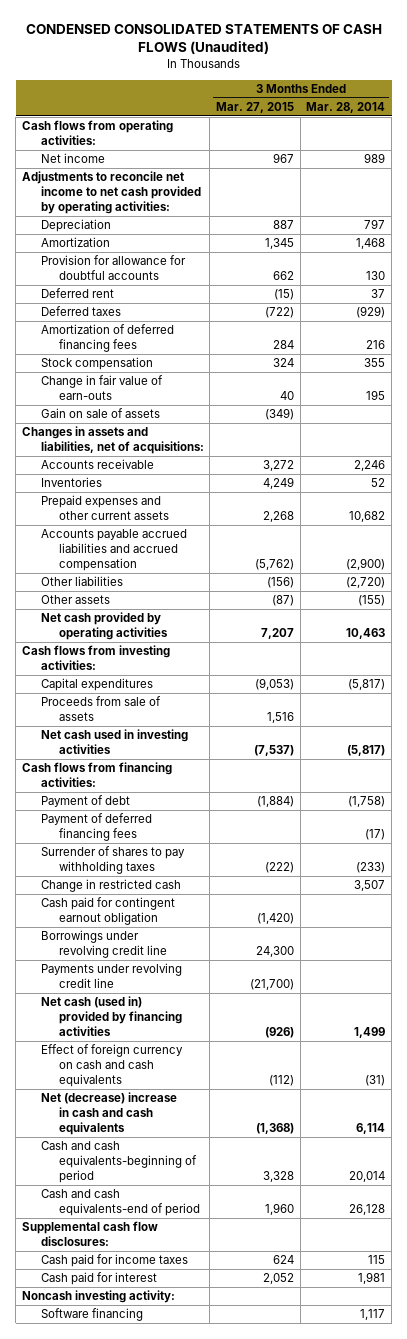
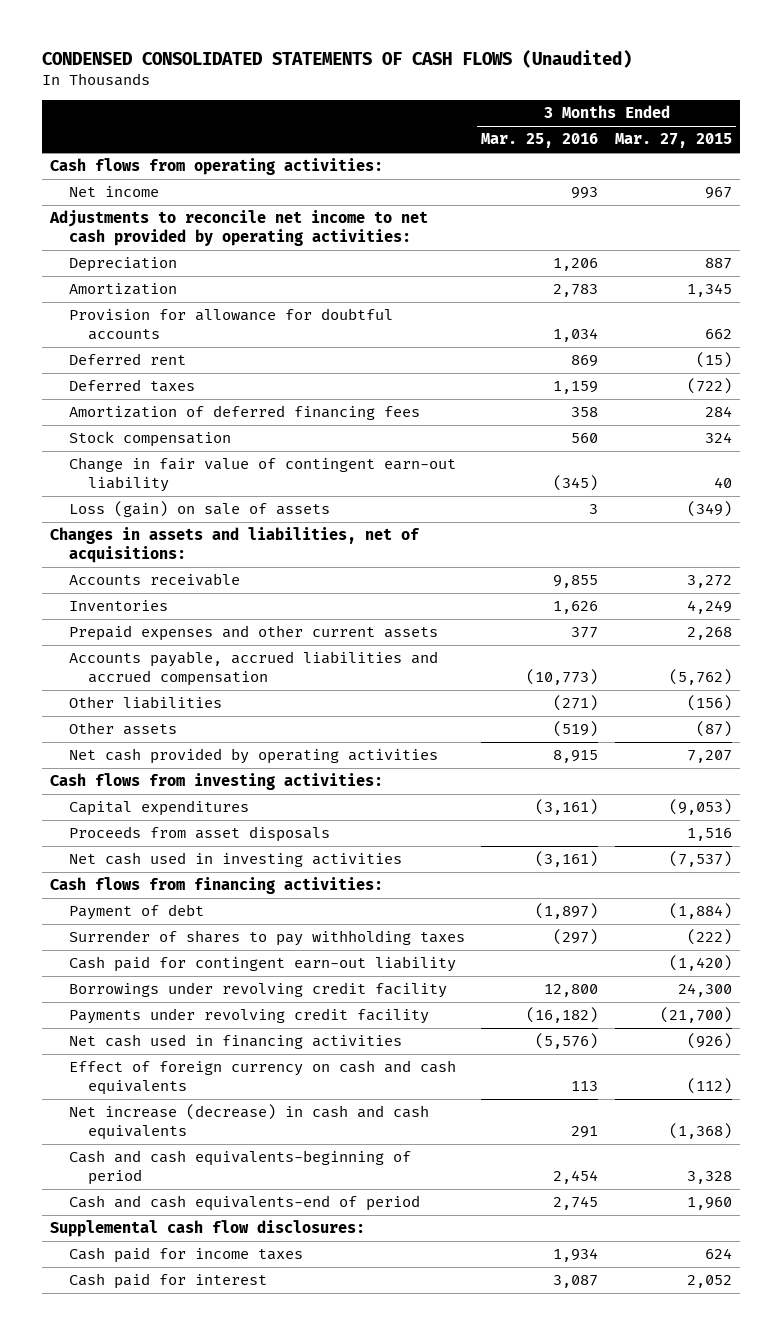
[306,101,386,113] Mar. 28, 2014 -> none
none -> [481,133,599,149] Mar. 25, 2016
[40,375,163,401] Change in fair value of earn-outs -> [69,457,457,493] Change in fair value of contingent earn-out liability
[40,408,160,419] Gain on sale of assets -> [69,501,331,518] Loss (gain) on sale of assets
[40,529,187,572] Accounts payable accrued liabilities and accrued compensation -> [69,651,439,687] Accounts payable, accrued liabilities and accrued compensation
[40,696,161,722] Proceeds from sale of assets -> [69,826,331,843] Proceeds from asset disposals
[40,813,152,842] Payment of deferred financing fees -> none
[40,879,181,893] Change in restricted cash -> none
[40,897,175,926] Cash paid for contingent earnout obligation -> [69,956,457,973] Cash paid for contingent earn-out liability
[40,930,168,959] Borrowings under revolving credit line -> [69,982,448,999] Borrowings under revolving credit facility
[40,963,182,989] Payments under revolving credit line -> [69,1008,430,1025] Payments under revolving credit facility
[40,996,183,1037] Net cash (used in) provided by financing activities -> [69,1034,403,1050] Net cash used in financing activities
[40,1092,177,1136] Net (decrease) increase in cash and cash equivalents -> [69,1104,430,1141] Net increase (decrease) in cash and cash equivalents
[21,1290,175,1304] Noncash investing activity: -> none
[40,1308,143,1322] Software financing -> none

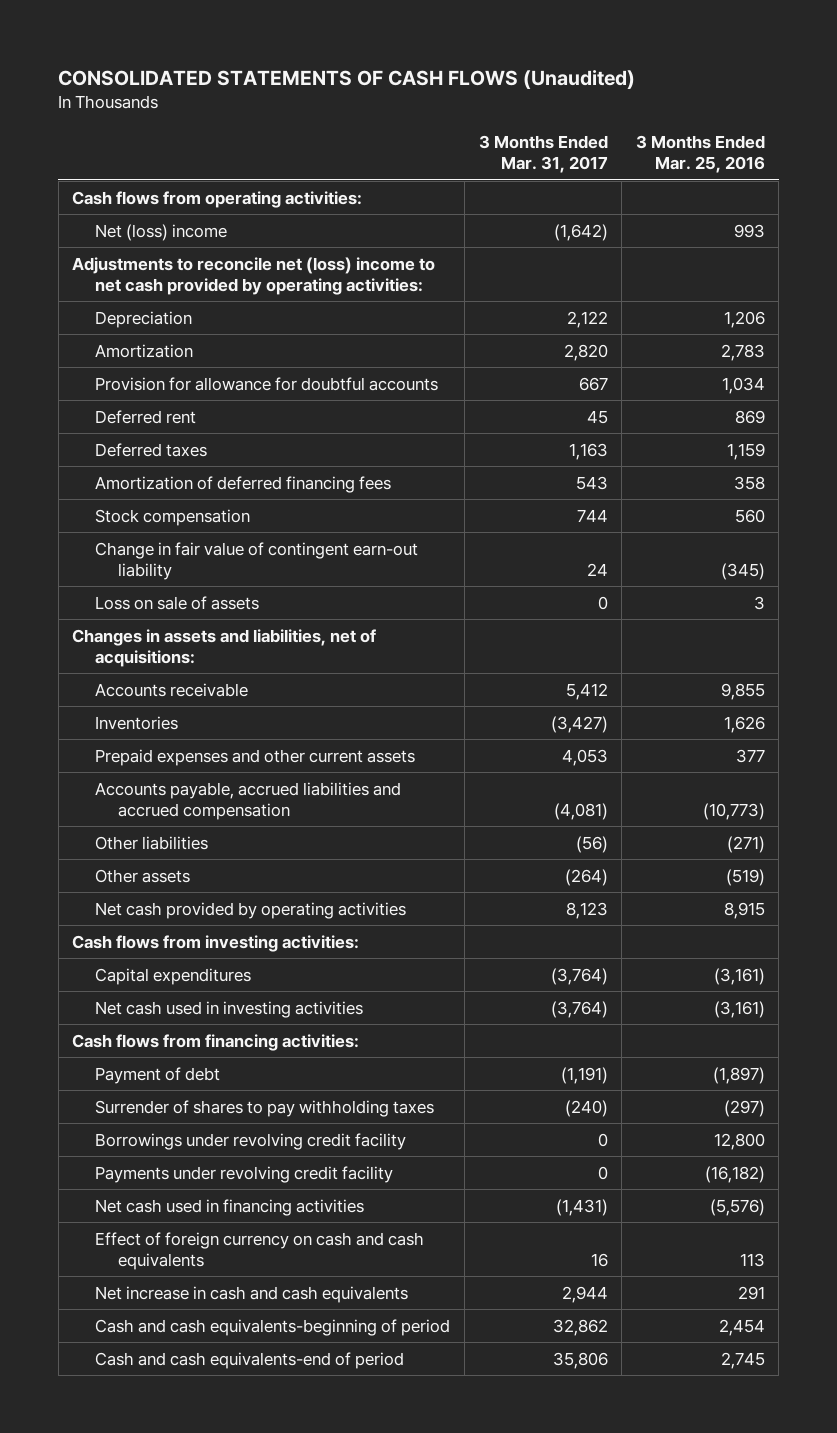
[41,49,632,68] CONDENSED CONSOLIDATED STATEMENTS OF CASH FLOWS (Unaudited) -> [58,69,636,89] CONSOLIDATED STATEMENTS OF CASH FLOWS (Unaudited)
[614,133,732,149] Mar. 27, 2015 -> none
none -> [478,134,608,174] 3 Months Ended Mar. 31, 2017
[69,186,160,198] Net income -> [95,223,228,241] Net (loss) income
[48,210,428,247] Adjustments to reconcile net income to net cash provided by operating activities: -> [72,256,436,295] Adjustments to reconcile net (loss) income to net cash provided by operating activities:
[69,501,331,518] Loss (gain) on sale of assets -> [95,595,260,610] Loss on sale of assets
[69,826,331,843] Proceeds from asset disposals -> none
[69,956,457,973] Cash paid for contingent earn-out liability -> none
[69,1104,430,1141] Net increase (decrease) in cash and cash equivalents -> [95,1285,409,1303] Net increase in cash and cash equivalents
[49,1220,365,1238] Supplemental cash flow disclosures: -> none
[69,1247,304,1264] Cash paid for income taxes -> none
[69,1273,268,1290] Cash paid for interest -> none

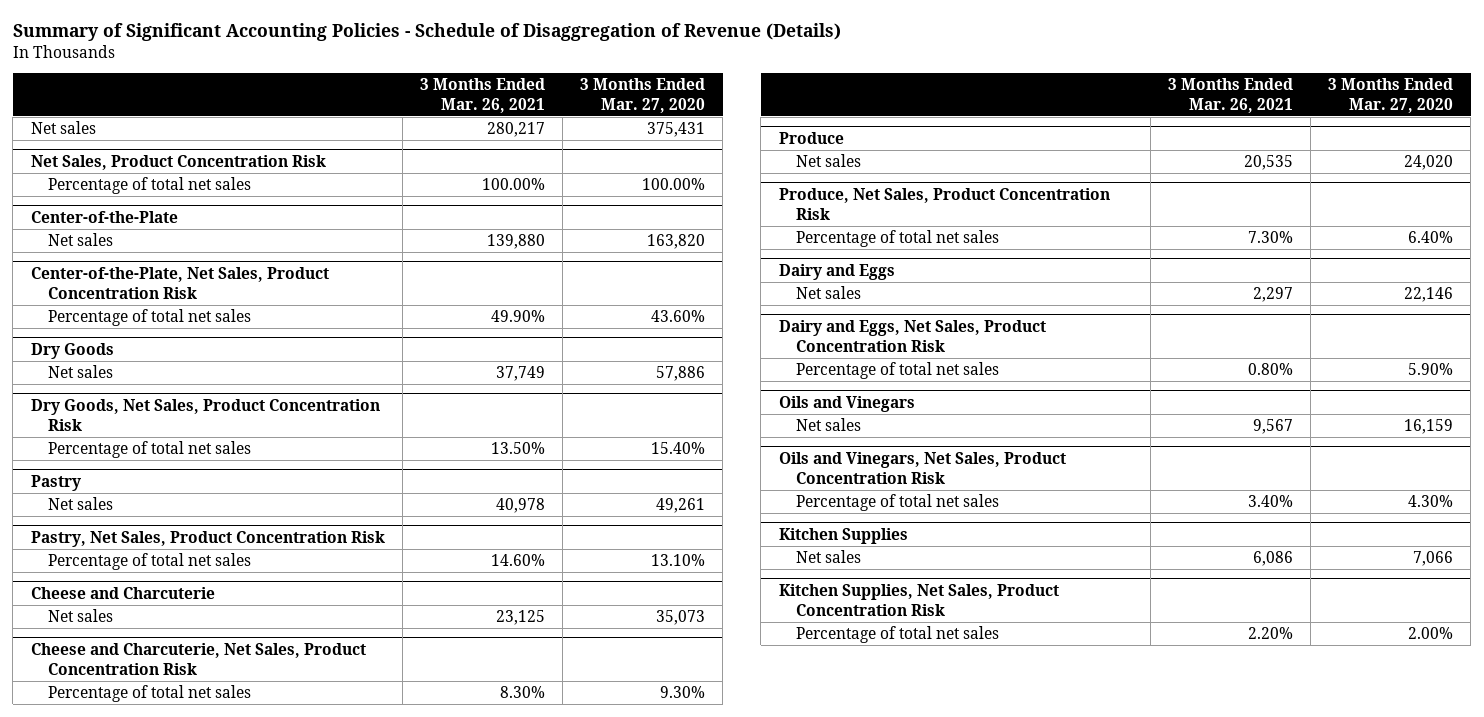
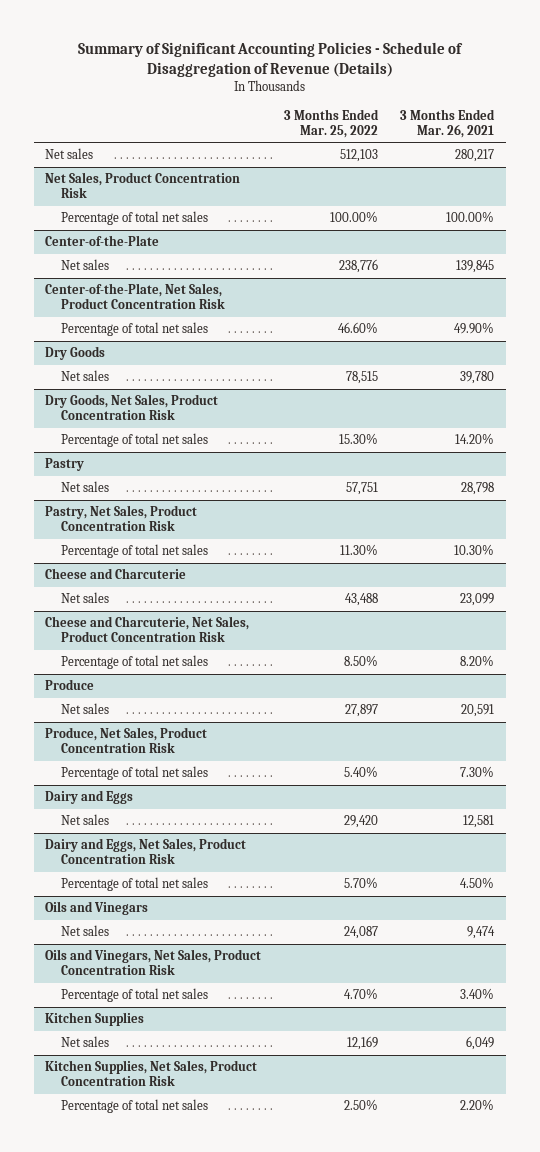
[579,78,705,113] 3 Months Ended Mar. 27, 2020 -> none
none -> [283,109,379,138] 3 Months Ended Mar. 25, 2022
[486,234,545,250] 139,880 -> [456,260,495,274] 139,845
[495,366,545,382] 37,749 -> [460,371,495,385] 39,780
[490,442,545,455] 13.50% -> [455,433,495,445] 14.20%
[495,498,545,514] 40,978 -> [461,482,495,496] 28,798
[490,554,545,567] 14.60% -> [454,544,495,556] 10.30%
[495,610,545,626] 23,125 -> [460,593,495,607] 23,099
[499,686,545,699] 8.30% -> [460,655,495,667] 8.20%
[1243,155,1293,171] 20,535 -> [461,704,495,718] 20,591
[1252,287,1293,303] 2,297 -> [463,815,495,829] 12,581
[1247,363,1293,376] 0.80% -> [460,877,495,889] 4.50%
[1252,419,1293,435] 9,567 -> [467,926,496,940] 9,474
[1252,551,1293,567] 6,086 -> [466,1036,495,1051] 6,049

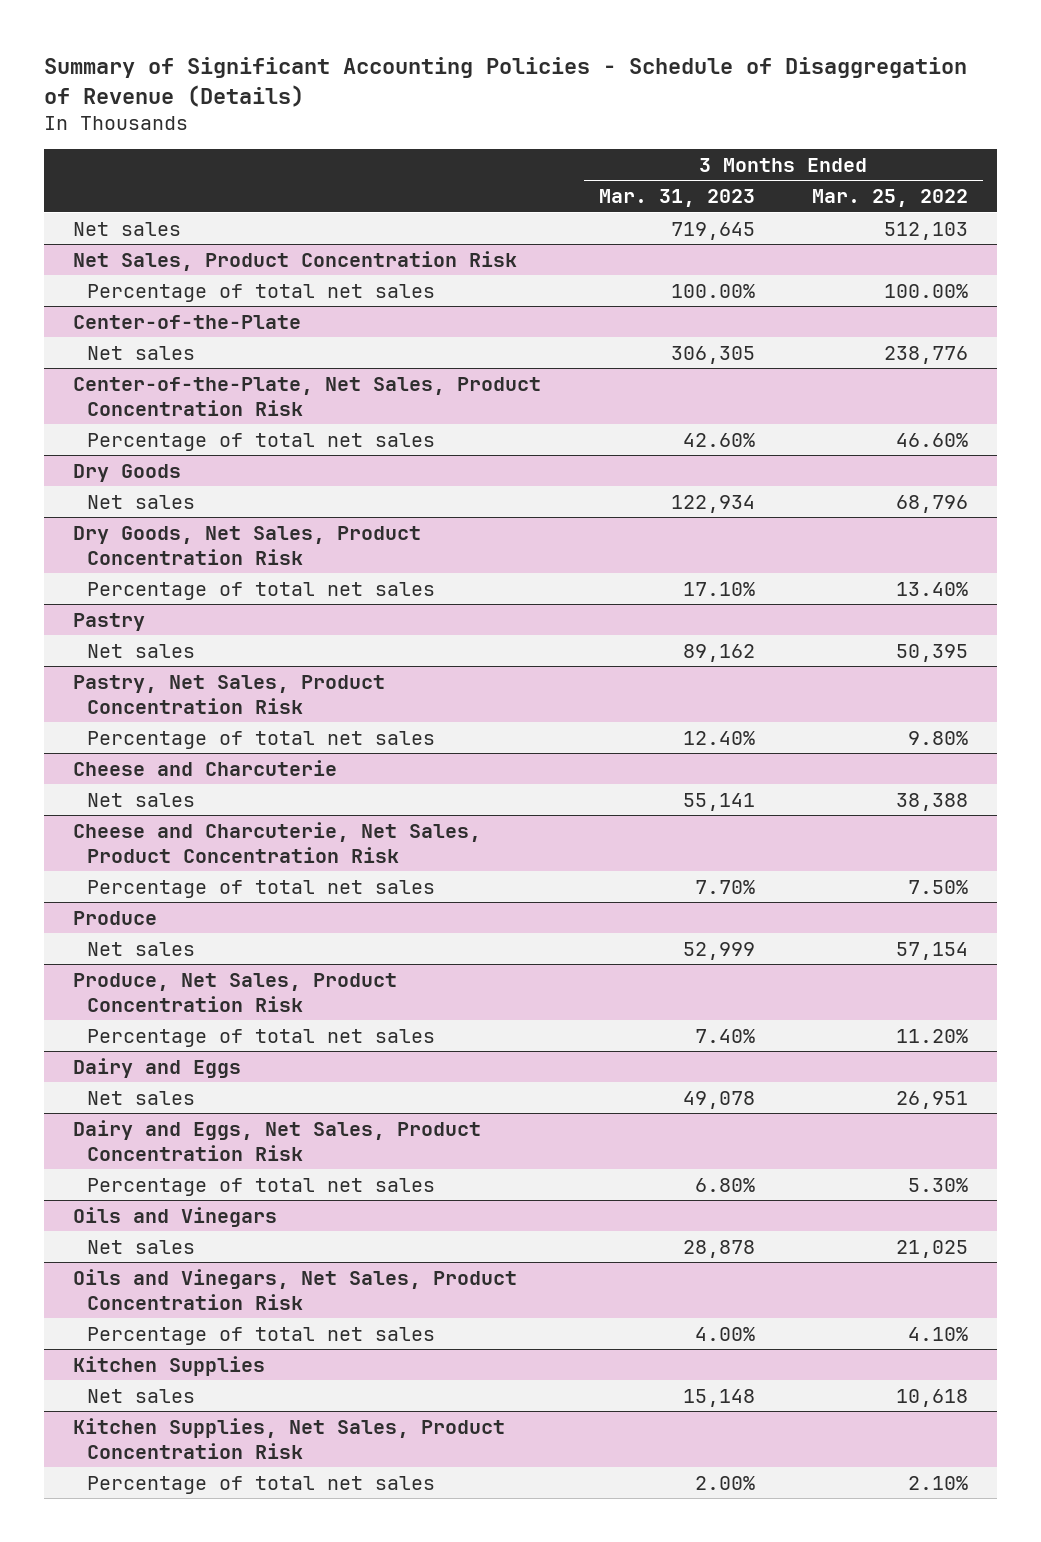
[400,109,496,138] 3 Months Ended Mar. 26, 2021 -> none
none -> [598,189,755,208] Mar. 31, 2023
[345,371,378,385] 78,515 -> [896,494,969,513] 68,796
[338,433,378,445] 15.30% -> [896,581,969,596] 13.40%
[345,482,378,496] 57,751 -> [896,643,969,662] 50,395
[339,544,378,556] 11.30% -> [908,730,969,745] 9.80%
[344,593,378,607] 43,488 -> [896,792,969,811] 38,388
[343,655,378,667] 8.50% -> [908,879,969,894] 7.50%
[344,704,378,718] 27,897 -> [896,941,969,960] 57,154
[343,766,378,778] 5.40% -> [896,1028,969,1043] 11.20%
[343,815,378,829] 29,420 -> [896,1090,969,1109] 26,951
[343,877,378,889] 5.70% -> [908,1177,969,1192] 5.30%
[343,926,378,940] 24,087 -> [896,1239,969,1258] 21,025
[343,988,378,1000] 4.70% -> [908,1326,969,1341] 4.10%
[346,1036,378,1051] 12,169 -> [896,1388,969,1407] 10,618
[343,1099,378,1111] 2.50% -> [908,1475,969,1490] 2.10%

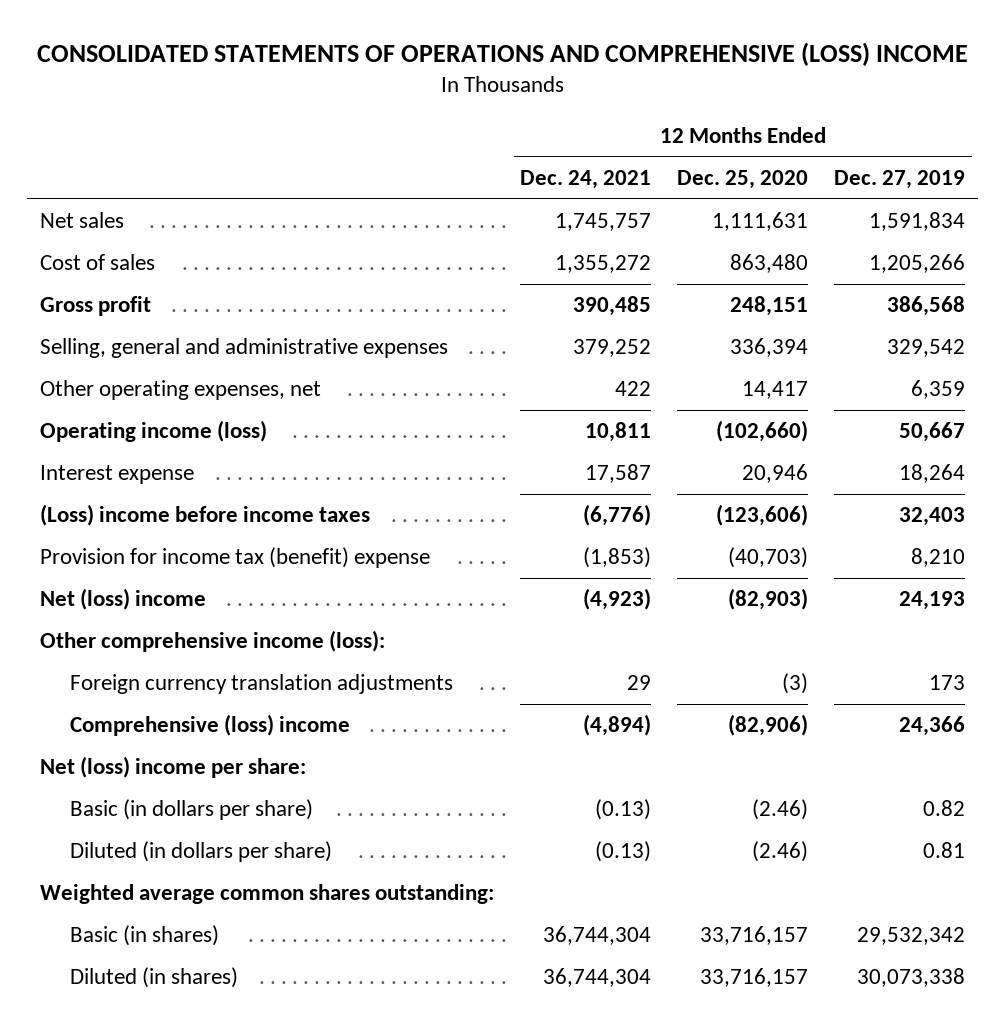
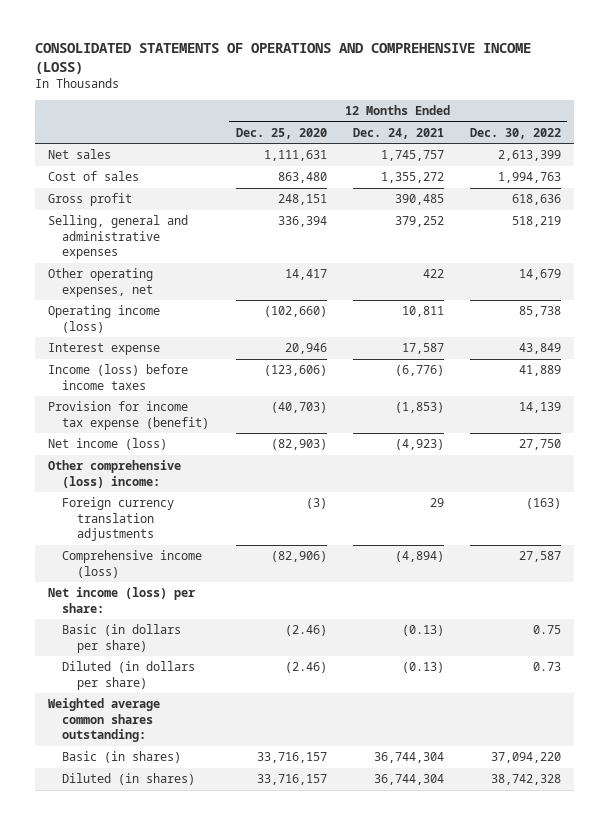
[36,41,968,66] CONSOLIDATED STATEMENTS OF OPERATIONS AND COMPREHENSIVE (LOSS) INCOME -> [34,43,531,74] CONSOLIDATED STATEMENTS OF OPERATIONS AND COMPREHENSIVE INCOME (LOSS)
[834,170,966,190] Dec. 27, 2019 -> none
none -> [469,127,561,139] Dec. 30, 2022
[40,504,371,527] (Loss) income before income taxes -> [47,364,188,390] Income (loss) before income taxes
[40,547,431,569] Provision for income tax (benefit) expense -> [47,401,210,430] Provision for income tax expense (benefit)
[40,588,207,611] Net (loss) income -> [47,438,167,451] Net income (loss)
[40,630,386,653] Other comprehensive income (loss): -> [47,460,181,488] Other comprehensive (loss) income:
[70,714,351,737] Comprehensive (loss) income -> [62,550,203,578] Comprehensive income (loss)
[40,756,307,779] Net (loss) income per share: -> [47,587,195,613] Net income (loss) per share:

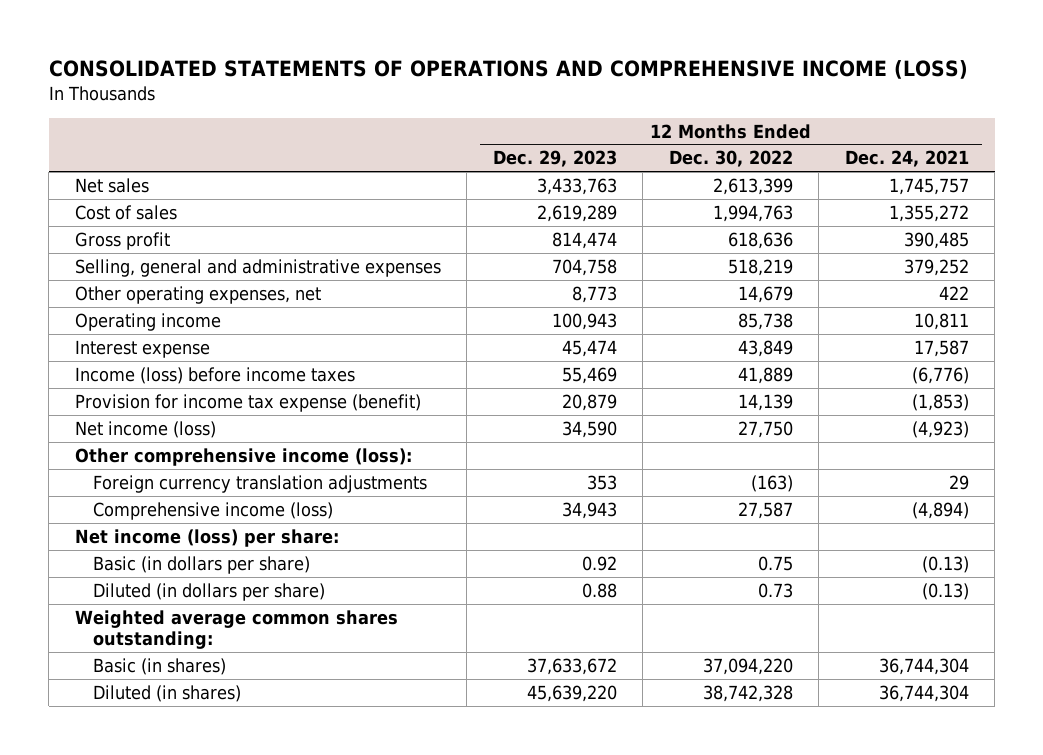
[235,127,327,139] Dec. 25, 2020 -> none
none -> [492,150,617,168] Dec. 29, 2023
[47,305,160,333] Operating income (loss) -> [74,312,221,331] Operating income
[47,460,181,488] Other comprehensive (loss) income: -> [74,447,412,466] Other comprehensive income (loss):

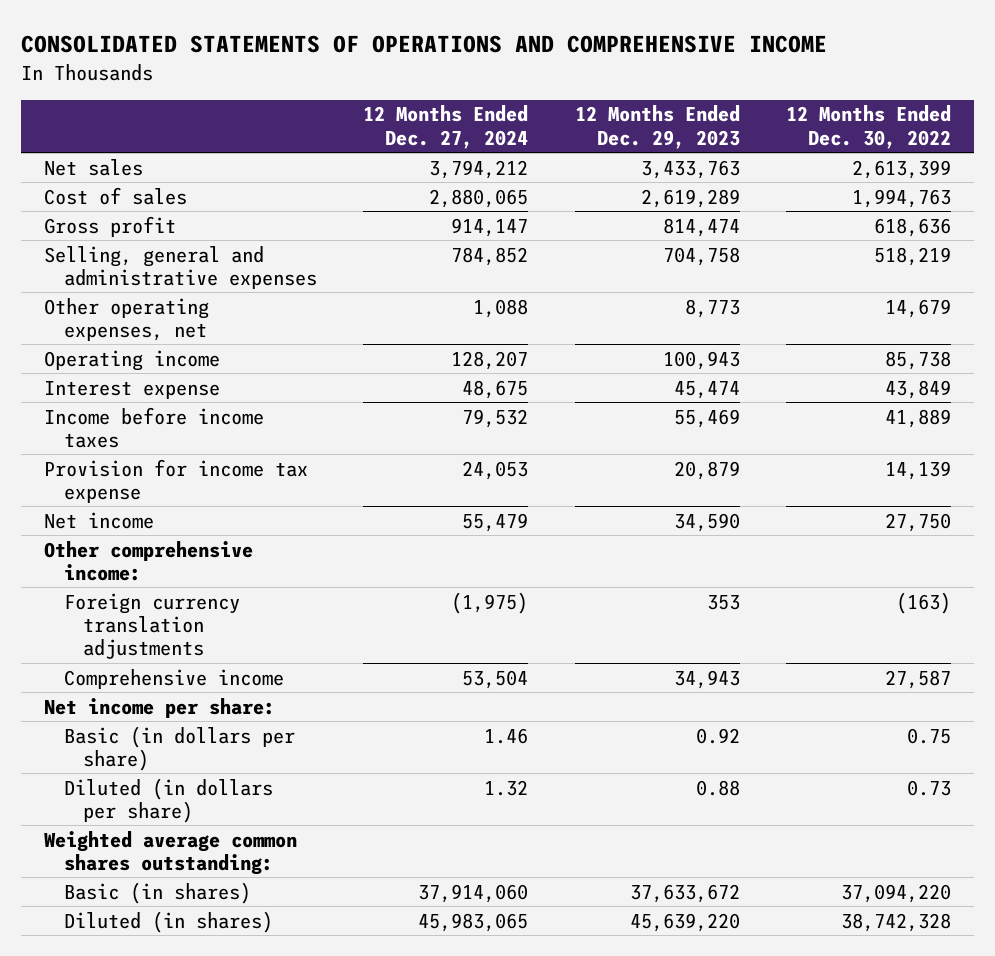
[48,60,968,80] CONSOLIDATED STATEMENTS OF OPERATIONS AND COMPREHENSIVE INCOME (LOSS) -> [20,35,827,54] CONSOLIDATED STATEMENTS OF OPERATIONS AND COMPREHENSIVE INCOME
[844,150,969,168] Dec. 24, 2021 -> none
none -> [363,105,529,149] 12 Months Ended Dec. 27, 2024
[74,366,355,384] Income (loss) before income taxes -> [44,406,265,448] Income before income taxes
[74,393,421,412] Provision for income tax expense (benefit) -> [44,458,309,503] Provision for income tax expense
[74,420,216,438] Net income (loss) -> [44,511,155,529] Net income
[74,447,412,466] Other comprehensive income (loss): -> [44,540,254,581] Other comprehensive income:
[92,501,333,520] Comprehensive income (loss) -> [63,668,284,689] Comprehensive income
[74,528,339,547] Net income (loss) per share: -> [44,697,276,718] Net income per share:

